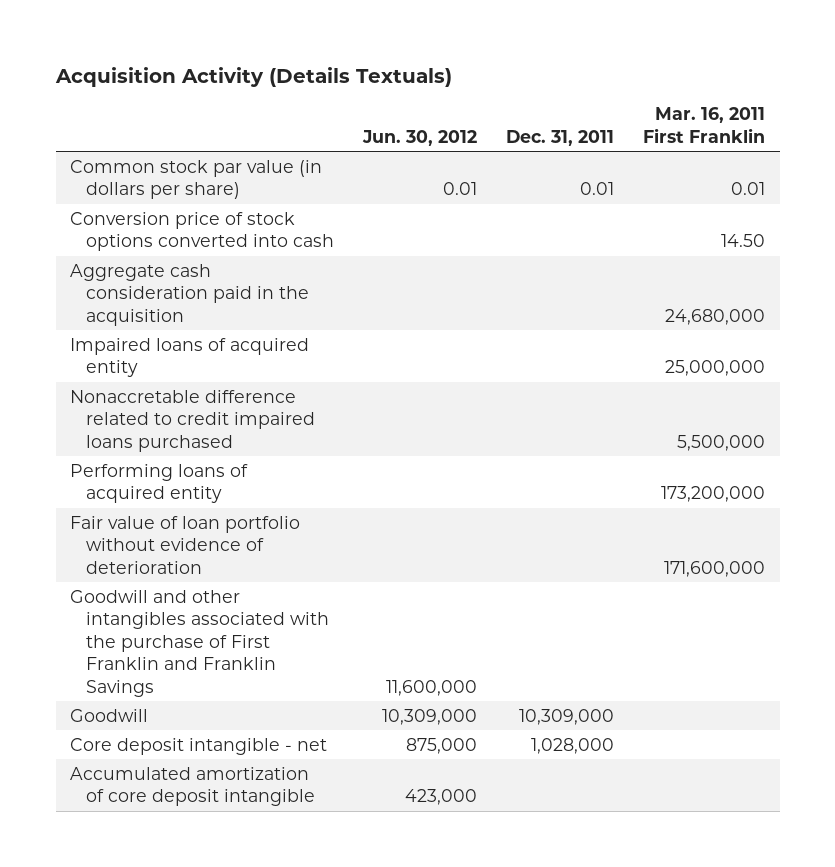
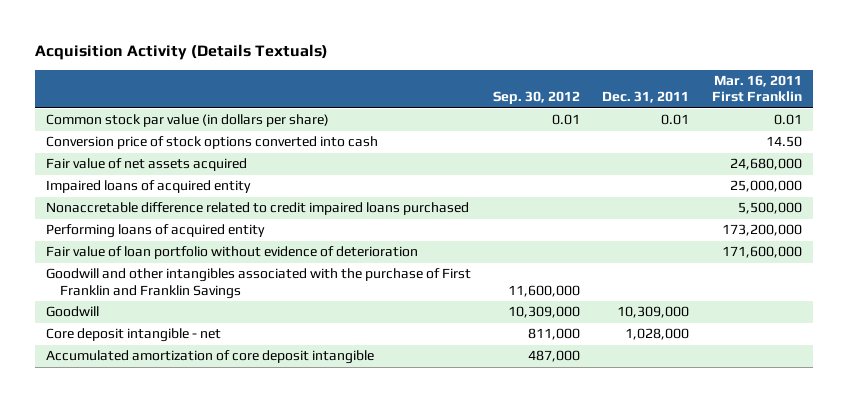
[362,129,478,146] Jun. 30, 2012 -> none
none -> [492,91,580,105] Sep. 30, 2012
[70,263,309,326] Aggregate cash consideration paid in the acquisition -> [45,158,247,172] Fair value of net assets acquired

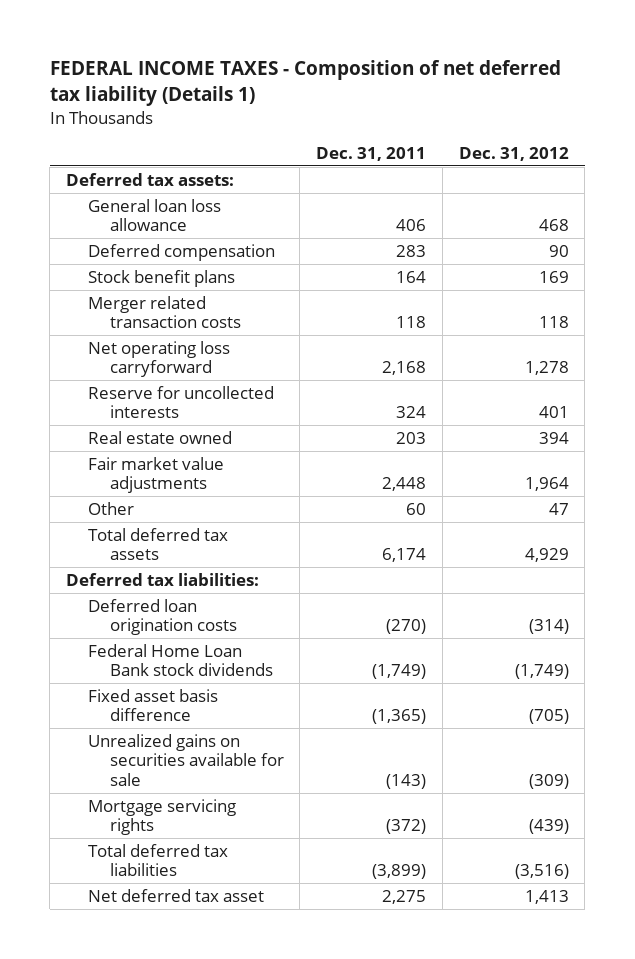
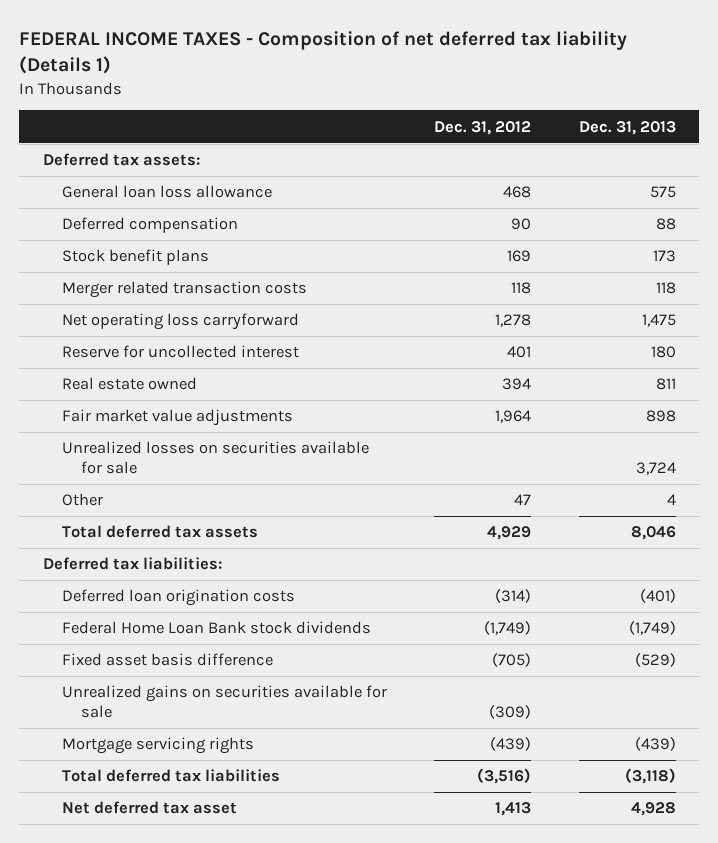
[316,146,427,161] Dec. 31, 2011 -> none
none -> [578,120,676,135] Dec. 31, 2013
[87,385,274,419] Reserve for uncollected interests -> [61,345,299,359] Reserve for uncollected interest
none -> [61,441,369,474] Unrealized losses on securities available for sale

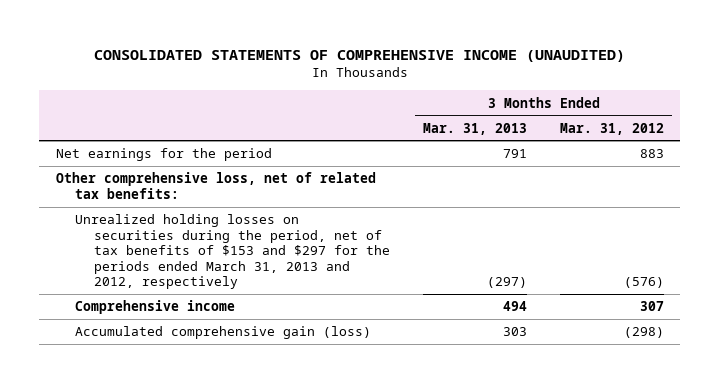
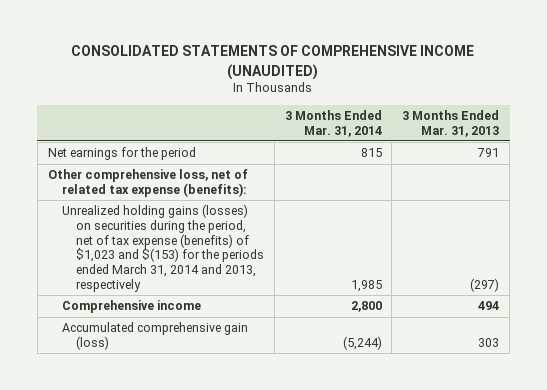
[559,122,664,135] Mar. 31, 2012 -> none
none -> [284,109,382,137] 3 Months Ended Mar. 31, 2014
[55,172,376,199] Other comprehensive loss, net of related tax benefits: -> [47,169,248,197] Other comprehensive loss, net of related tax expense (benefits):
[75,214,391,290] Unrealized holding losses on securities during the period, net of tax benefits of $153 and $297 for the periods ended March 31, 2013 and 2012, respectively -> [61,204,265,292] Unrealized holding gains (losses) on securities during the period, net of tax expense (benefits) of $1,023 and $(153) for the periods ended March 31, 2014 and 2013, respectively

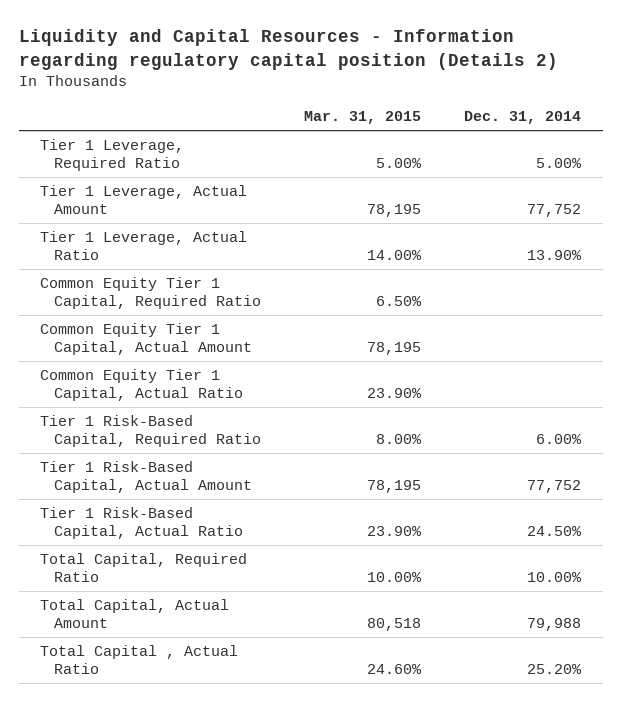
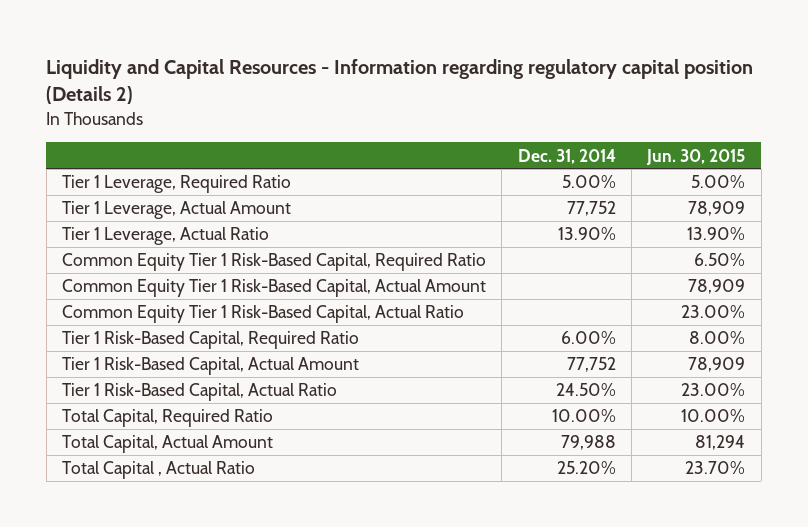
[304,110,422,124] Mar. 31, 2015 -> none
none -> [646,148,746,165] Jun. 30, 2015
[40,277,262,309] Common Equity Tier 1 Capital, Required Ratio -> [62,253,487,272] Common Equity Tier 1 Risk-Based Capital, Required Ratio
[40,323,253,355] Common Equity Tier 1 Capital, Actual Amount -> [62,279,487,298] Common Equity Tier 1 Risk-Based Capital, Actual Amount
[40,369,244,401] Common Equity Tier 1 Capital, Actual Ratio -> [62,305,465,324] Common Equity Tier 1 Risk-Based Capital, Actual Ratio

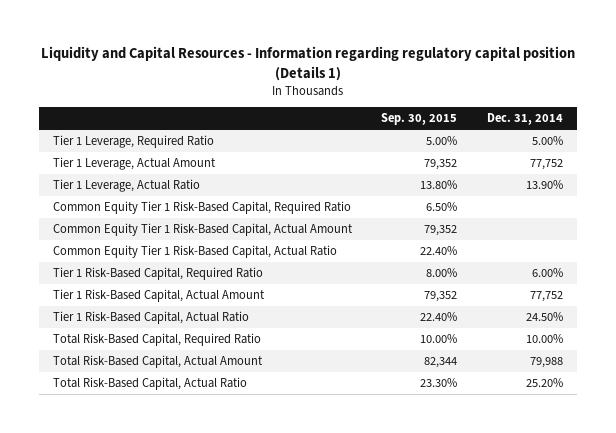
[46,58,754,104] Liquidity and Capital Resources - Information regarding regulatory capital position (Details 2) -> [40,46,575,81] Liquidity and Capital Resources - Information regarding regulatory capital position (Details 1)
[646,148,746,165] Jun. 30, 2015 -> none
none -> [381,113,458,126] Sep. 30, 2015
[62,409,274,428] Total Capital, Required Ratio -> [53,333,262,347] Total Risk-Based Capital, Required Ratio
[62,435,274,454] Total Capital, Actual Amount -> [53,355,264,369] Total Risk-Based Capital, Actual Amount
[62,461,256,480] Total Capital , Actual Ratio -> [53,377,248,391] Total Risk-Based Capital, Actual Ratio

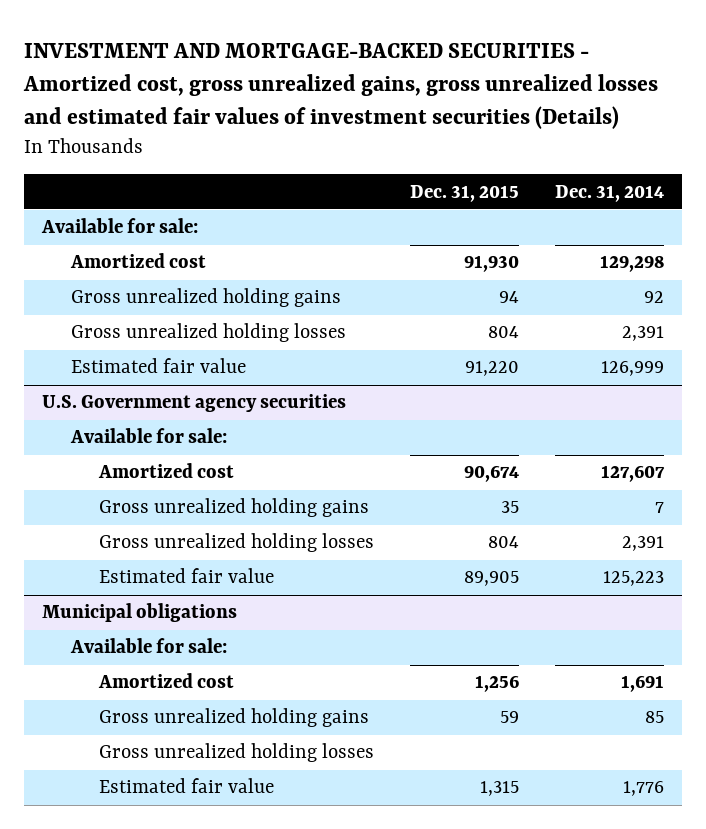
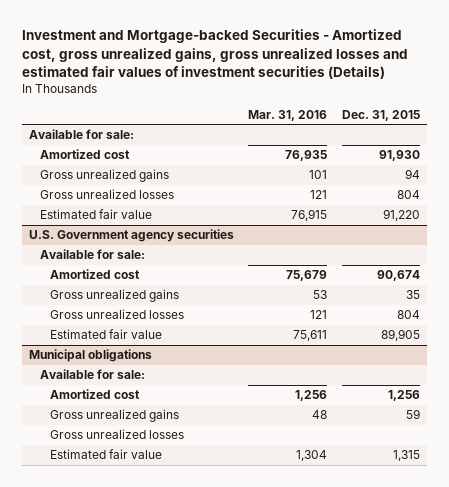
[23,42,659,129] INVESTMENT AND MORTGAGE-BACKED SECURITIES - Amortized cost, gross unrealized gains, gross unrealized losses and estimated fair values of investment securities (Details) -> [21,29,408,79] Investment and Mortgage-backed Securities - Amortized cost, gross unrealized gains, gross unrealized losses and estimated fair values of investment securities (Details)
[555,184,665,202] Dec. 31, 2014 -> none
none -> [248,109,328,121] Mar. 31, 2016
[70,288,341,308] Gross unrealized holding gains -> [39,169,169,183] Gross unrealized gains
[70,323,346,343] Gross unrealized holding losses -> [39,189,174,200] Gross unrealized losses
[98,498,369,518] Gross unrealized holding gains -> [49,289,179,303] Gross unrealized gains
[98,533,374,553] Gross unrealized holding losses -> [49,309,184,320] Gross unrealized losses
[98,708,369,728] Gross unrealized holding gains -> [49,409,179,423] Gross unrealized gains
[98,743,374,763] Gross unrealized holding losses -> [49,429,184,440] Gross unrealized losses

